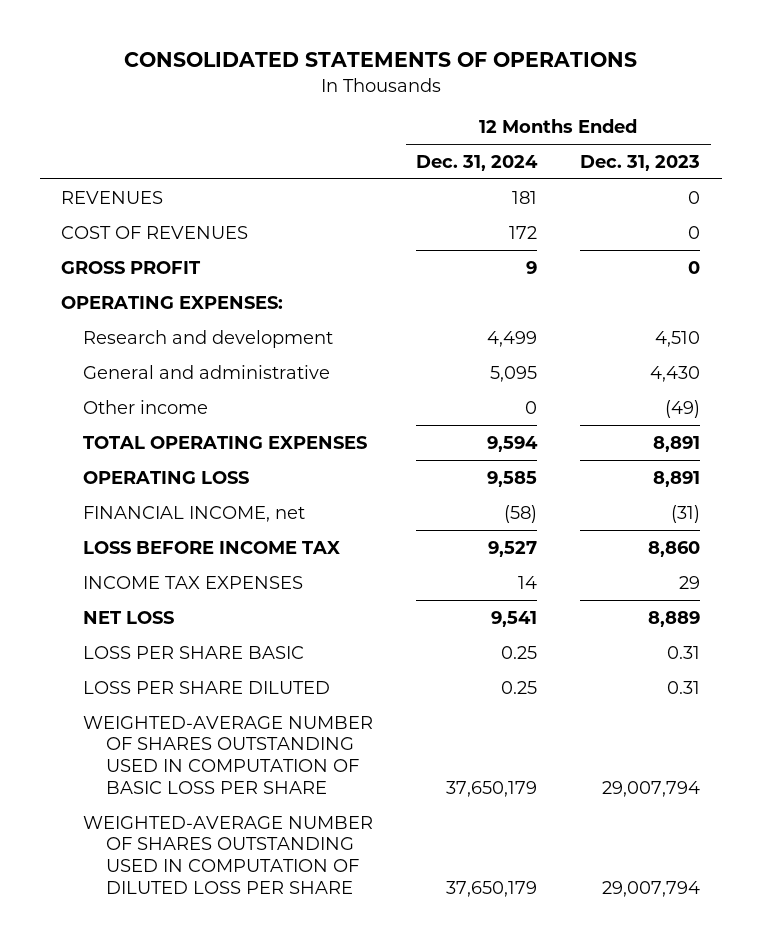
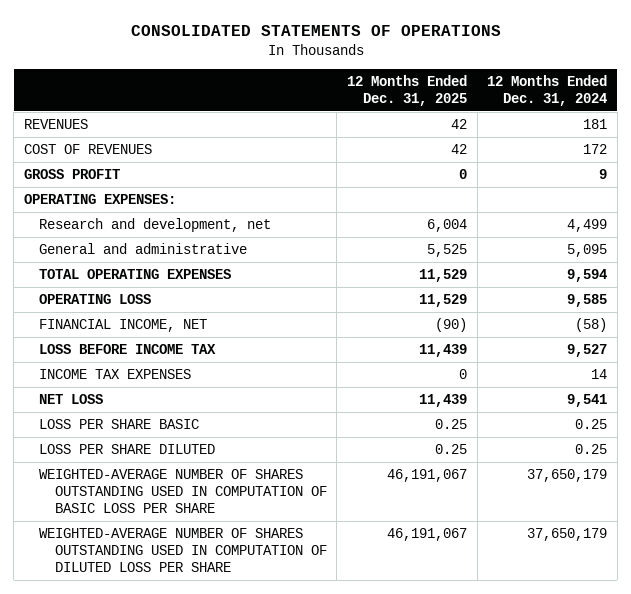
[580,154,701,171] Dec. 31, 2023 -> none
none -> [347,75,468,106] 12 Months Ended Dec. 31, 2025
[83,329,334,348] Research and development -> [39,218,272,233] Research and development, net
[83,399,209,414] Other income -> none
[83,505,306,522] FINANCIAL INCOME, net -> [39,319,208,333] FINANCIAL INCOME, NET

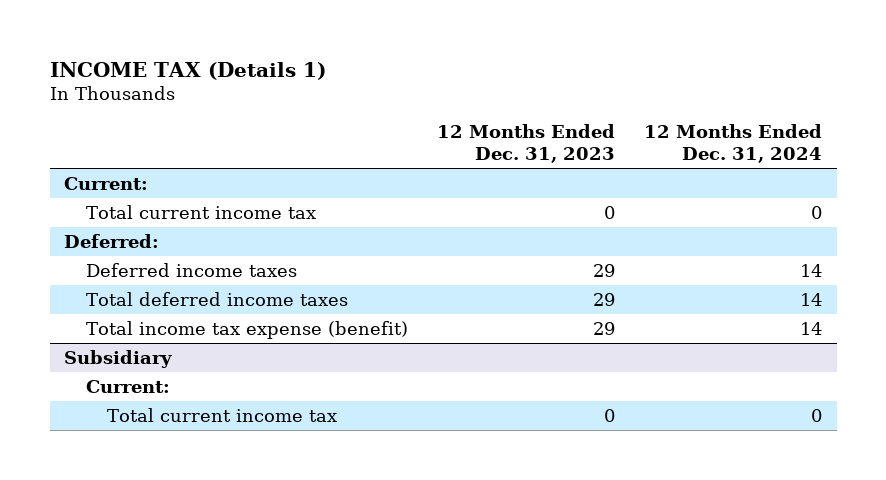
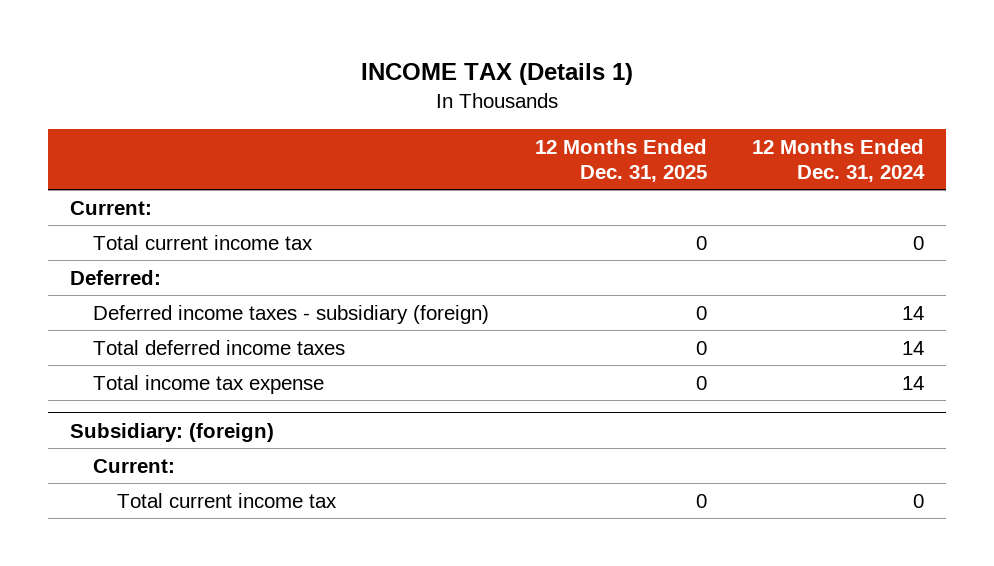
[436,124,615,164] 12 Months Ended Dec. 31, 2023 -> none
none -> [534,138,707,182] 12 Months Ended Dec. 31, 2025
[85,262,297,277] Deferred income taxes -> [93,304,490,324] Deferred income taxes - subsidiary (foreign)
[85,320,408,339] Total income tax expense (benefit) -> [93,374,325,394] Total income tax expense
[64,349,173,368] Subsidiary -> [70,422,275,442] Subsidiary: (foreign)

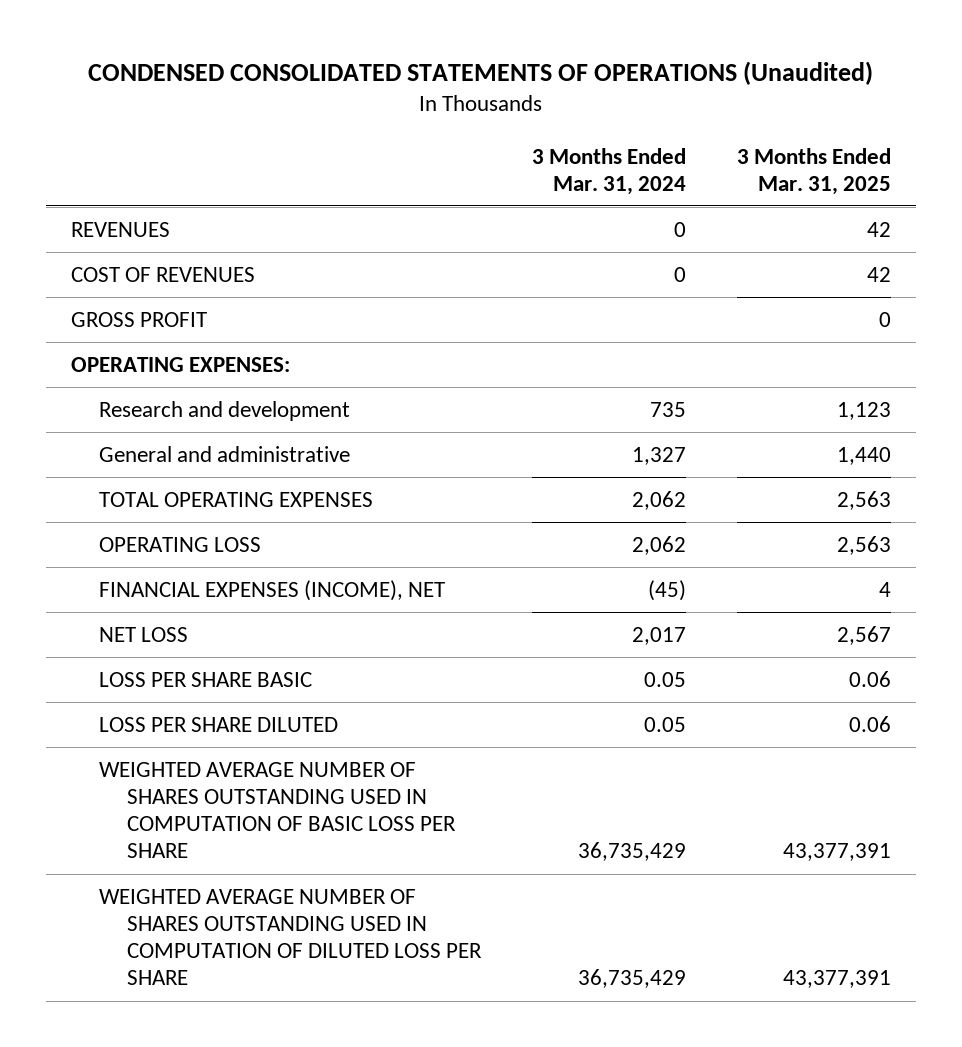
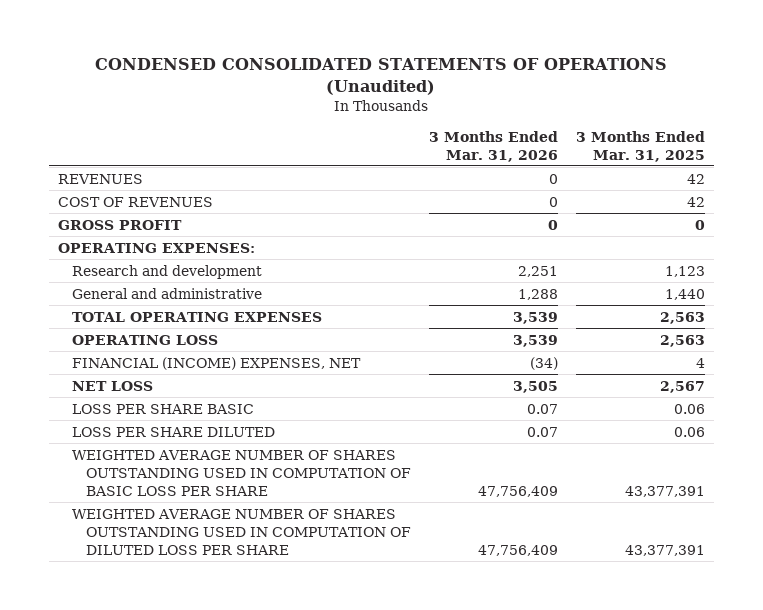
[532,147,687,195] 3 Months Ended Mar. 31, 2024 -> none
none -> [429,130,559,162] 3 Months Ended Mar. 31, 2026
[99,579,446,601] FINANCIAL EXPENSES (INCOME), NET -> [72,356,362,370] FINANCIAL (INCOME) EXPENSES, NET

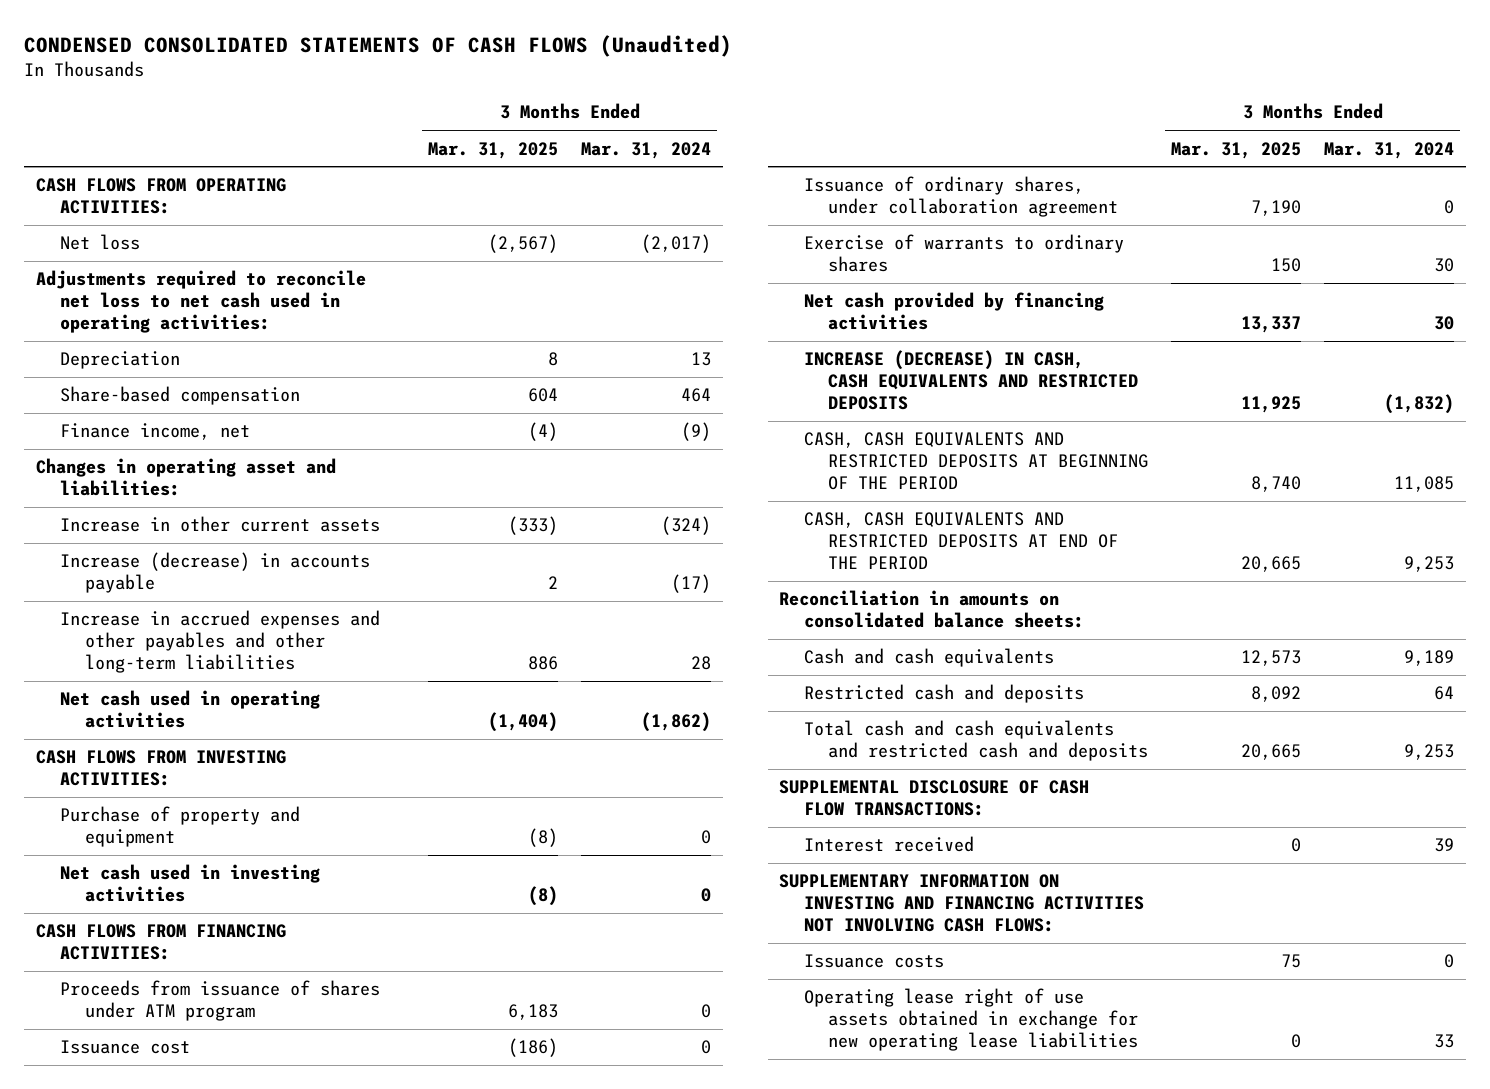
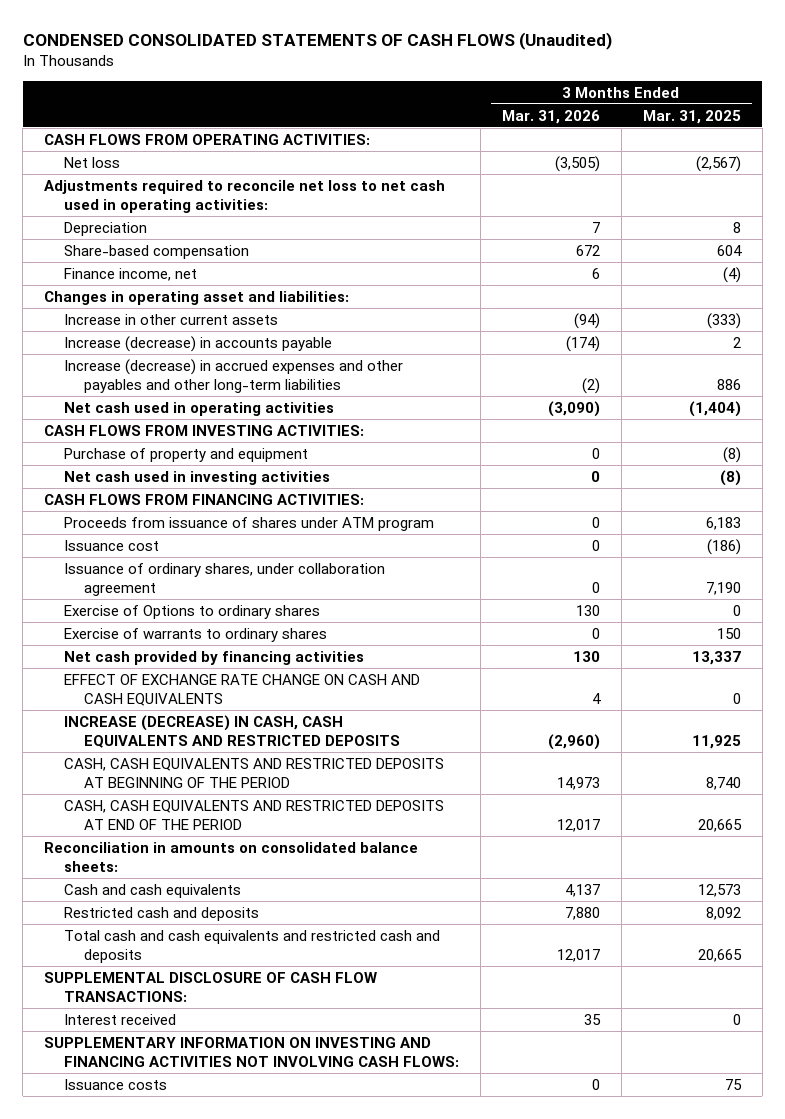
[581,141,712,159] Mar. 31, 2024 -> none
none -> [501,109,600,124] Mar. 31, 2026
[60,610,381,674] Increase in accrued expenses and other payables and other long-term liabilities -> [63,358,403,394] Increase (decrease) in accrued expenses and other payables and other long-term liabilities
none -> [63,604,320,619] Exercise of Options to ordinary shares
none -> [63,673,420,707] EFFECT OF EXCHANGE RATE CHANGE ON CASH AND CASH EQUIVALENTS
[803,988,1138,1052] Operating lease right of use assets obtained in exchange for new operating lease liabilities -> none

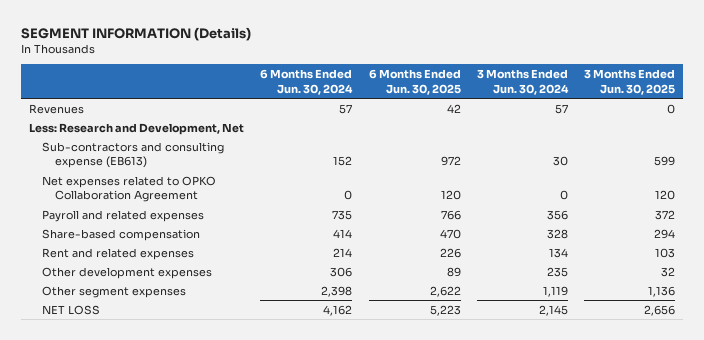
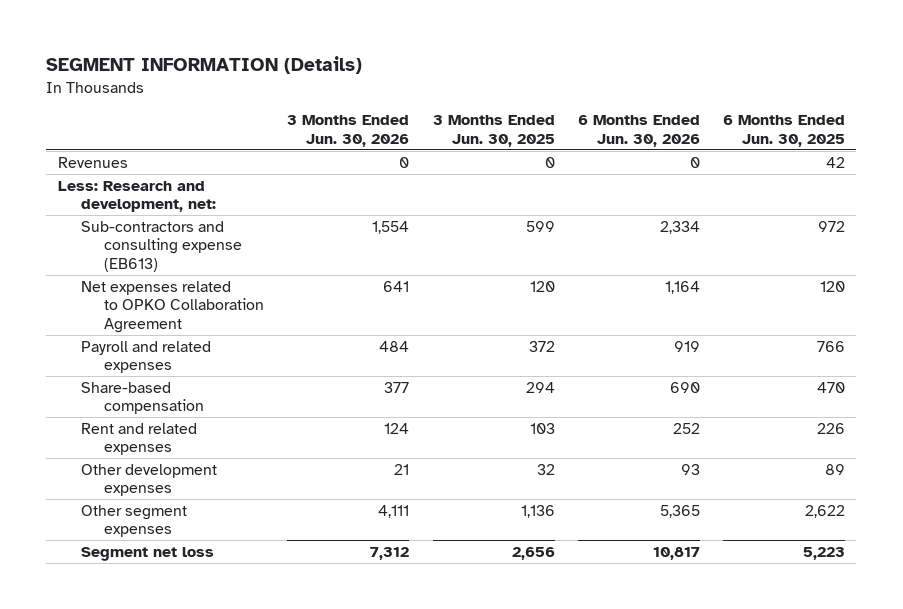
[260,69,354,95] 6 Months Ended Jun. 30, 2024 -> none
[476,69,569,95] 3 Months Ended Jun. 30, 2024 -> none
none -> [287,115,410,147] 3 Months Ended Jun. 30, 2026
none -> [577,115,700,147] 6 Months Ended Jun. 30, 2026
[29,122,245,135] Less: Research and Development, Net -> [57,180,217,213] Less: Research and development, net:
[42,304,101,315] NET LOSS -> [81,546,215,561] Segment net loss

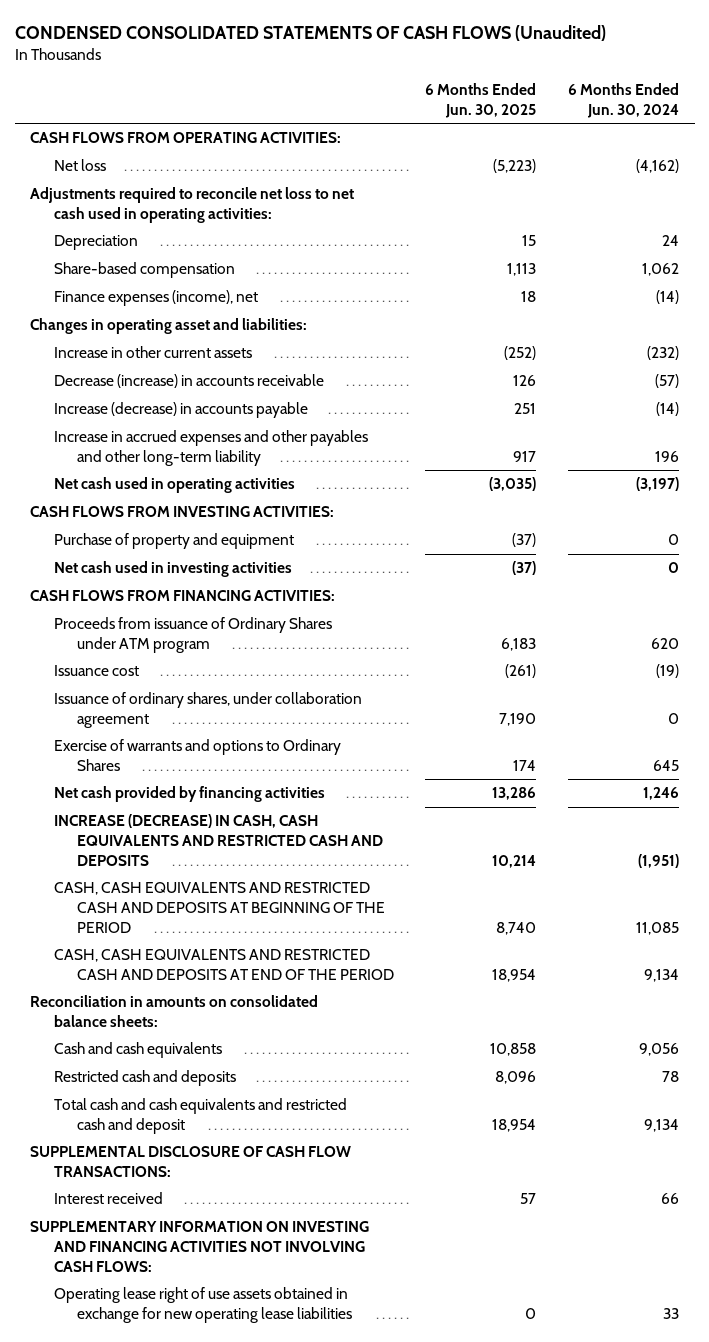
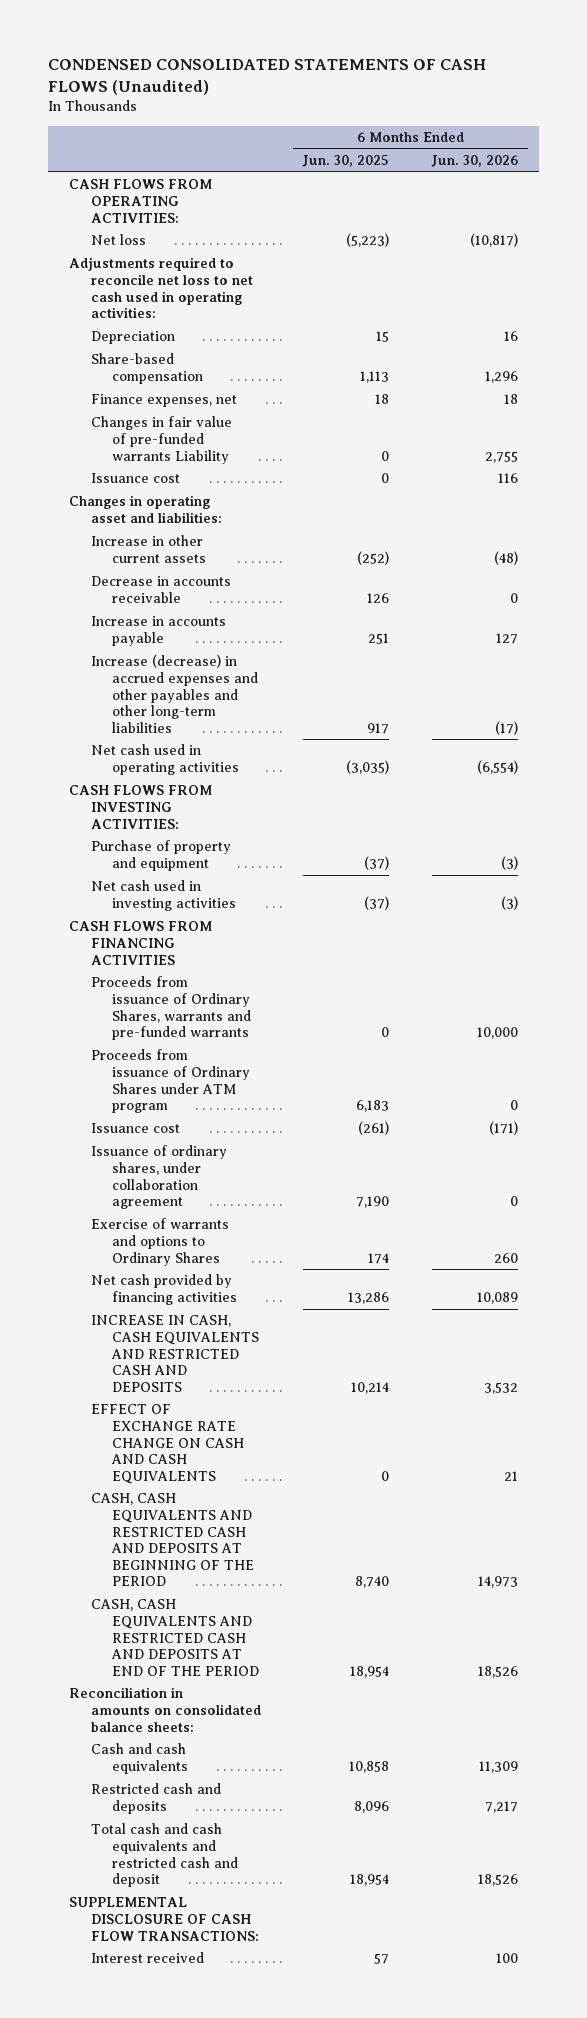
[567,83,679,119] 6 Months Ended Jun. 30, 2024 -> none
none -> [430,155,518,168] Jun. 30, 2026
[53,290,258,307] Finance expenses (income), net -> [90,394,237,408] Finance expenses, net
none -> [90,416,232,464] Changes in fair value of pre-funded warrants Liability
none -> [90,473,180,484] Issuance cost
[53,374,324,389] Decrease (increase) in accounts receivable -> [90,576,231,604] Decrease in accounts receivable
[53,402,308,419] Increase (decrease) in accounts payable -> [90,616,226,647] Increase in accounts payable
[53,430,368,467] Increase in accrued expenses and other payables and other long-term liability -> [90,654,259,733] Increase (decrease) in accrued expenses and other payables and other long-term liabilities
[30,590,336,602] CASH FLOWS FROM FINANCING ACTIVITIES: -> [69,921,213,965] CASH FLOWS FROM FINANCING ACTIVITIES
none -> [90,976,252,1041] Proceeds from issuance of Ordinary Shares, warrants and pre-funded warrants
[53,814,383,866] INCREASE (DECREASE) IN CASH, CASH EQUIVALENTS AND RESTRICTED CASH AND DEPOSITS -> [90,1315,260,1392] INCREASE IN CASH, CASH EQUIVALENTS AND RESTRICTED CASH AND DEPOSITS
none -> [90,1404,245,1484] EFFECT OF EXCHANGE RATE CHANGE ON CASH AND CASH EQUIVALENTS
[30,1221,370,1272] SUPPLEMENTARY INFORMATION ON INVESTING AND FINANCING ACTIVITIES NOT INVOLVING CASH FLOWS: -> none
[53,1287,352,1324] Operating lease right of use assets obtained in exchange for new operating lease liabilities -> none

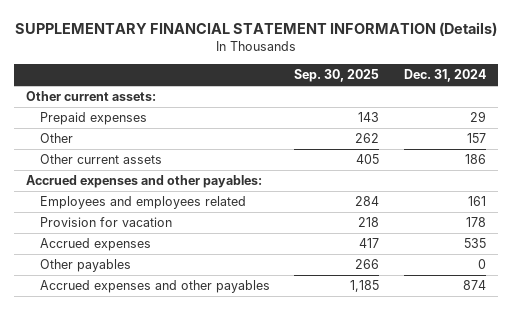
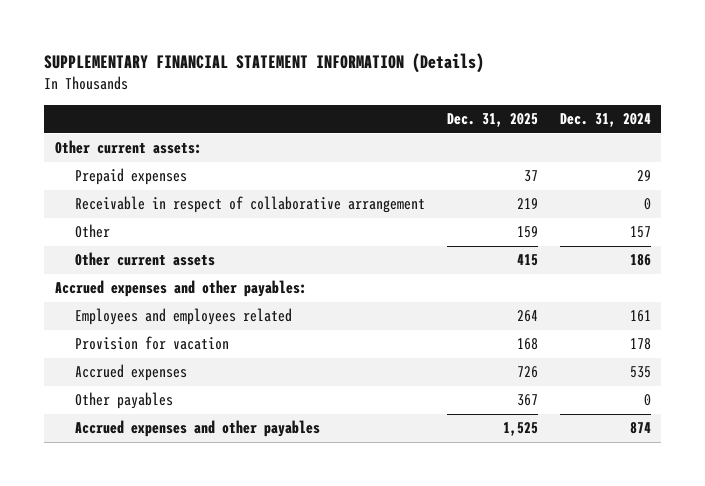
[294,69,380,83] Sep. 30, 2025 -> none
none -> [446,113,538,128] Dec. 31, 2025
none -> [75,196,426,214] Receivable in respect of collaborative arrangement

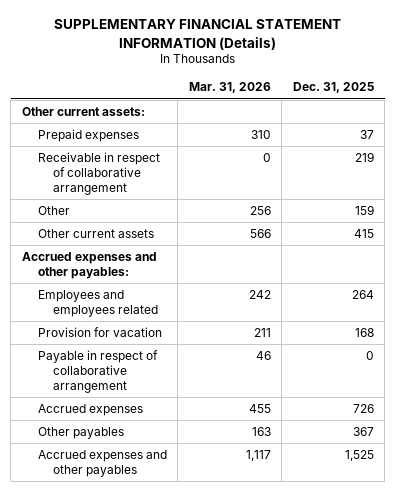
[559,113,651,128] Dec. 31, 2024 -> none
none -> [188,82,271,94] Mar. 31, 2026
none -> [37,349,158,393] Payable in respect of collaborative arrangement

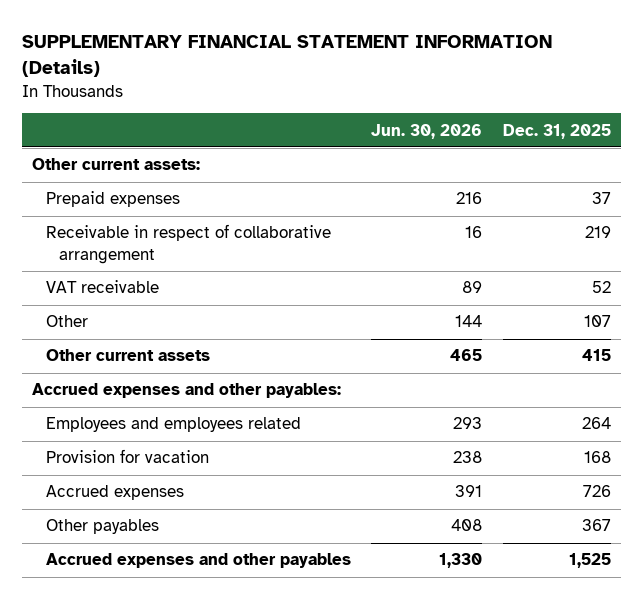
[188,82,271,94] Mar. 31, 2026 -> none
none -> [371,123,483,139] Jun. 30, 2026
none -> [45,280,159,294] VAT receivable
[354,204,374,215] 159 -> [583,315,611,328] 107
[37,349,158,393] Payable in respect of collaborative arrangement -> none

